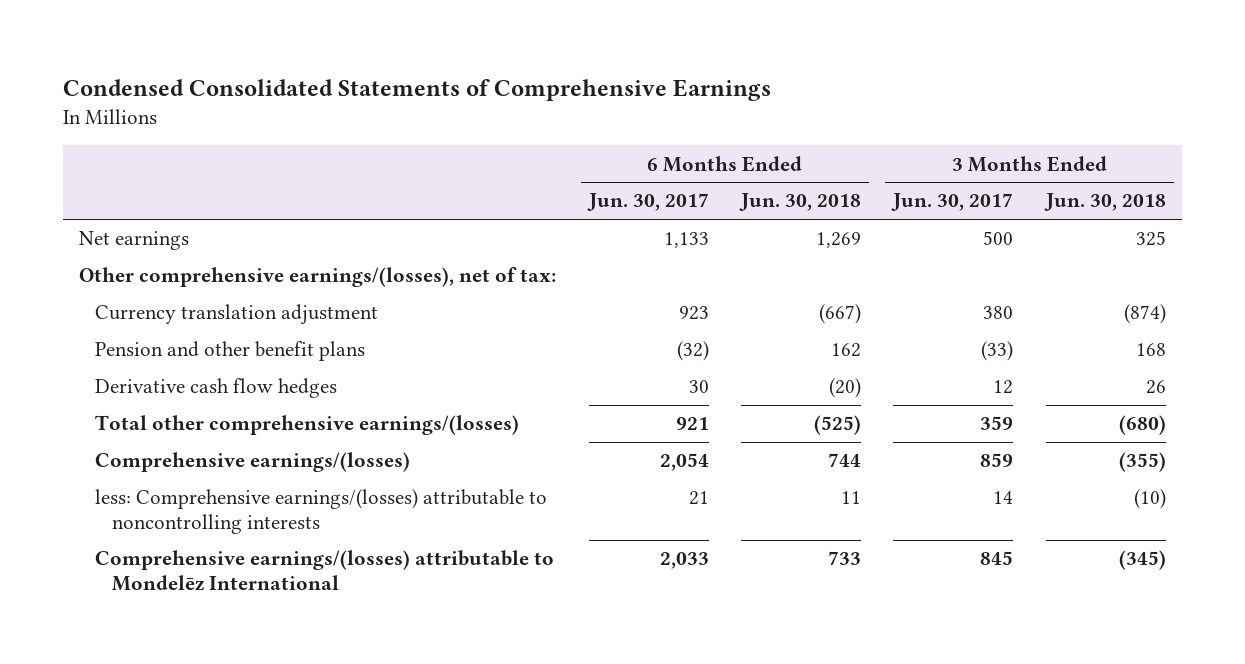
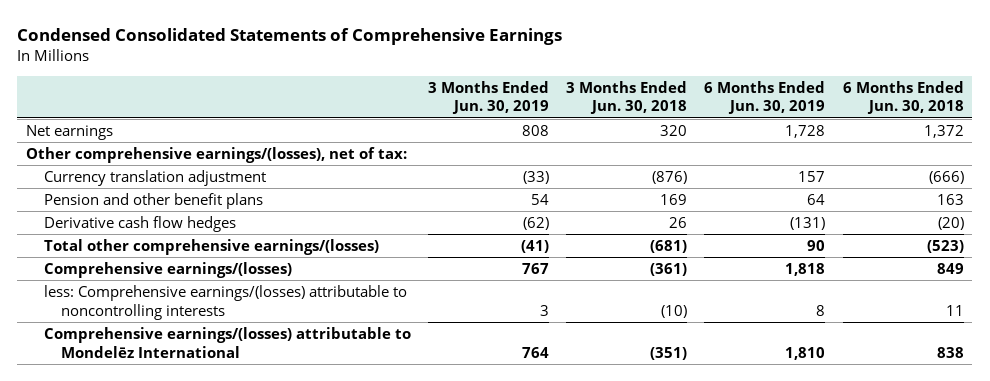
[586,193,709,212] Jun. 30, 2017 -> none
[891,193,1014,212] Jun. 30, 2017 -> none
none -> [427,80,549,115] 3 Months Ended Jun. 30, 2019
none -> [704,80,826,115] 6 Months Ended Jun. 30, 2019
[816,232,862,249] 1,269 -> [923,125,964,139] 1,372
[1135,231,1166,247] 325 -> [660,125,688,137] 320
[819,304,862,325] (667) -> [928,171,964,185] (666)
[1123,304,1166,325] (874) -> [652,171,688,185] (876)
[831,343,862,358] 162 -> [936,194,964,206] 163
[1135,343,1166,357] 168 -> [660,194,688,206] 169
[814,415,862,436] (525) -> [926,240,964,254] (523)
[1118,415,1166,436] (680) -> [650,240,688,254] (681)
[828,453,862,468] 744 -> [936,263,964,275] 849
[1118,452,1166,473] (355) -> [650,263,688,277] (361)
[828,551,862,566] 733 -> [936,346,964,358] 838
[1118,550,1166,571] (345) -> [650,346,688,360] (351)

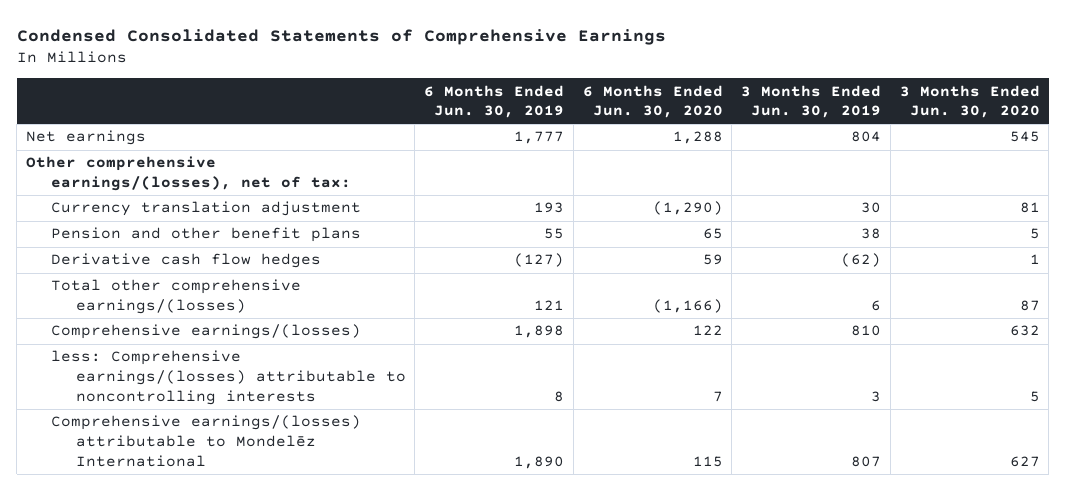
[566,80,688,115] 3 Months Ended Jun. 30, 2018 -> none
[842,80,964,115] 6 Months Ended Jun. 30, 2018 -> none
none -> [582,84,723,119] 6 Months Ended Jun. 30, 2020
none -> [899,84,1040,119] 3 Months Ended Jun. 30, 2020
[521,125,549,137] 808 -> [851,131,882,143] 804
[785,125,826,139] 1,728 -> [514,131,565,145] 1,777
[522,171,549,185] (33) -> [861,202,882,214] 30
[798,171,826,183] 157 -> [534,202,565,214] 193
[530,194,549,206] 54 -> [861,228,882,240] 38
[807,194,826,206] 64 -> [544,228,565,240] 55
[790,217,826,231] (131) -> [514,253,565,268] (127)
[520,240,549,254] (41) -> [871,300,882,312] 6
[807,240,826,252] 90 -> [534,300,565,311] 121
[521,263,549,275] 767 -> [851,325,882,337] 810
[785,263,826,277] 1,818 -> [514,325,565,339] 1,898
[521,346,549,358] 764 -> [851,455,882,467] 807
[785,346,826,360] 1,810 -> [514,455,565,469] 1,890

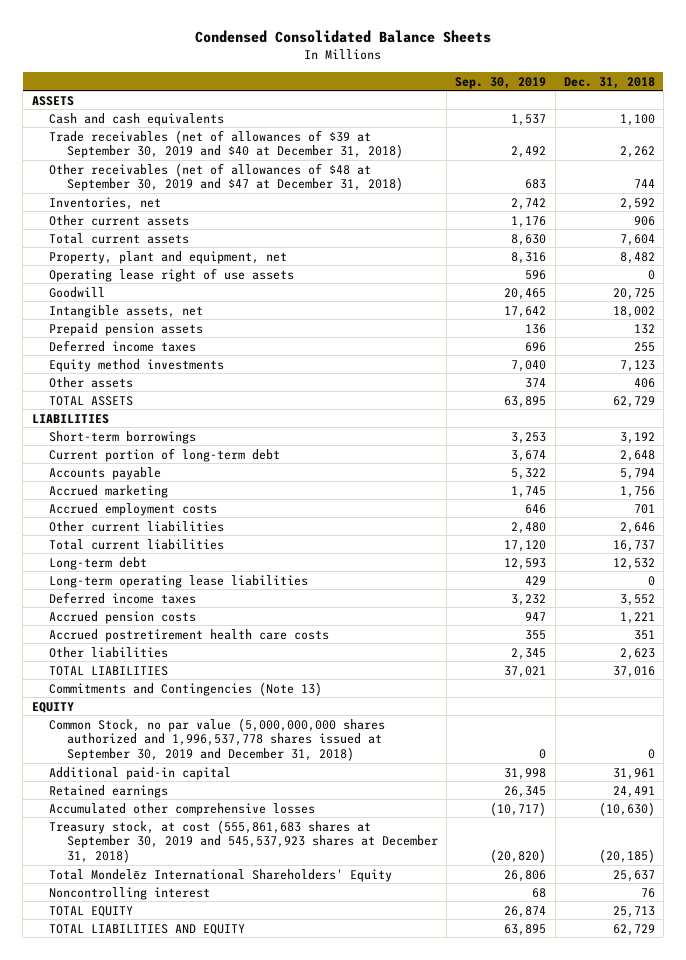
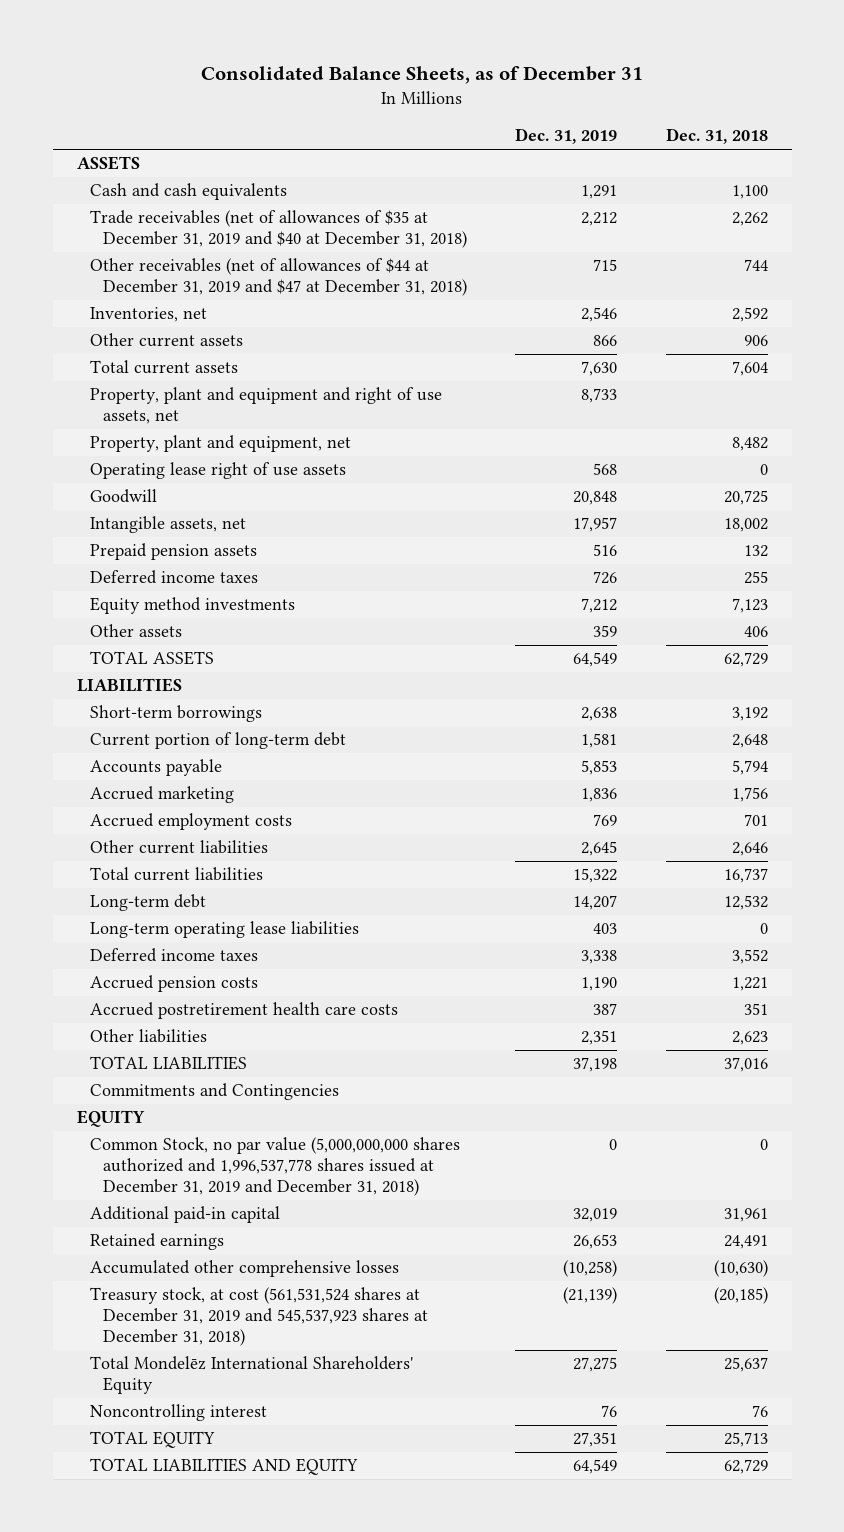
[195,30,492,44] Condensed Consolidated Balance Sheets -> [201,66,644,85] Consolidated Balance Sheets, as of December 31
[455,76,547,89] Sep. 30, 2019 -> none
none -> [515,128,618,145] Dec. 31, 2019
[49,129,404,159] Trade receivables (net of allowances of $39 at September 30, 2019 and $40 at December 31, 2018) -> [89,210,468,249] Trade receivables (net of allowances of $35 at December 31, 2019 and $40 at December 31, 2018)
[49,162,404,192] Other receivables (net of allowances of $48 at September 30, 2019 and $47 at December 31, 2018) -> [89,258,468,297] Other receivables (net of allowances of $44 at December 31, 2019 and $47 at December 31, 2018)
none -> [89,387,442,425] Property, plant and equipment and right of use assets, net
[49,681,323,696] Commitments and Contingencies (Note 13) -> [89,1083,339,1101] Commitments and Contingencies
[49,717,386,762] Common Stock, no par value (5,000,000,000 shares authorized and 1,996,537,778 shares issued at September 30, 2019 and December 31, 2018) -> [89,1137,460,1197] Common Stock, no par value (5,000,000,000 shares authorized and 1,996,537,778 shares issued at December 31, 2019 and December 31, 2018)
[49,819,439,864] Treasury stock, at cost (555,861,683 shares at September 30, 2019 and 545,537,923 shares at December 31, 2018) -> [89,1287,429,1347] Treasury stock, at cost (561,531,524 shares at December 31, 2019 and 545,537,923 shares at December 31, 2018)

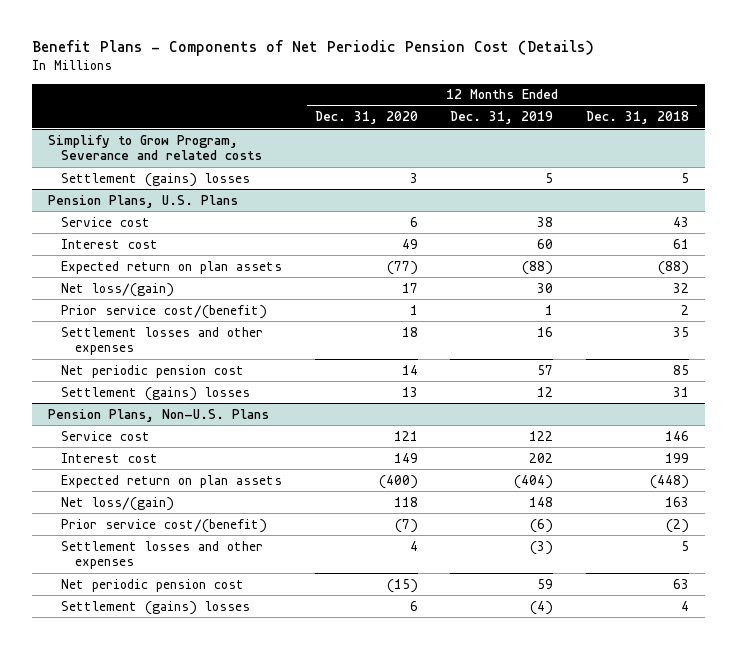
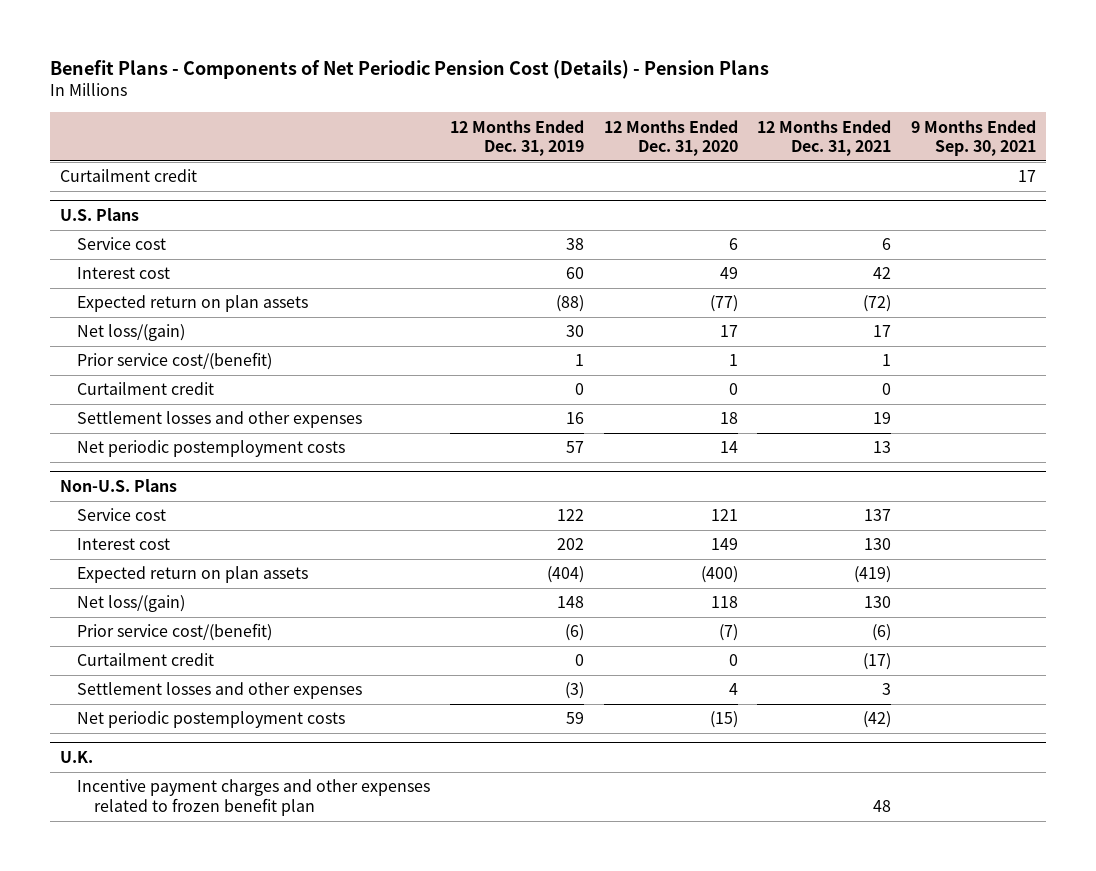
[31,40,594,57] Benefit Plans - Components of Net Periodic Pension Cost (Details) -> [50,59,770,79] Benefit Plans - Components of Net Periodic Pension Cost (Details) - Pension Plans
[586,111,690,125] Dec. 31, 2018 -> none
none -> [757,119,892,157] 12 Months Ended Dec. 31, 2021
none -> [910,119,1036,157] 9 Months Ended Sep. 30, 2021
[47,134,263,161] Simplify to Grow Program, Severance and related costs -> none
[61,172,251,187] Settlement (gains) losses -> none
none -> [60,169,198,183] Curtailment credit
[47,194,238,208] Pension Plans, U.S. Plans -> [60,208,140,222] U.S. Plans
none -> [77,382,215,396] Curtailment credit
[61,386,251,401] Settlement (gains) losses -> none
[61,364,245,378] Net periodic pension cost -> [77,440,346,458] Net periodic postemployment costs
[47,408,269,422] Pension Plans, Non-U.S. Plans -> [60,479,178,493] Non-U.S. Plans
none -> [77,653,215,667] Curtailment credit
[61,600,251,615] Settlement (gains) losses -> none
[61,578,245,592] Net periodic pension cost -> [77,711,346,729] Net periodic postemployment costs
none -> [60,751,94,764] U.K.
none -> [77,779,431,816] Incentive payment charges and other expenses related to frozen benefit plan

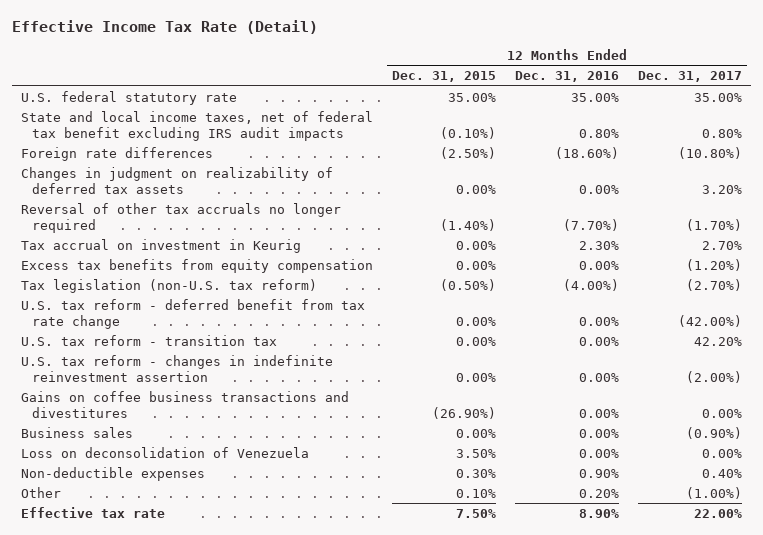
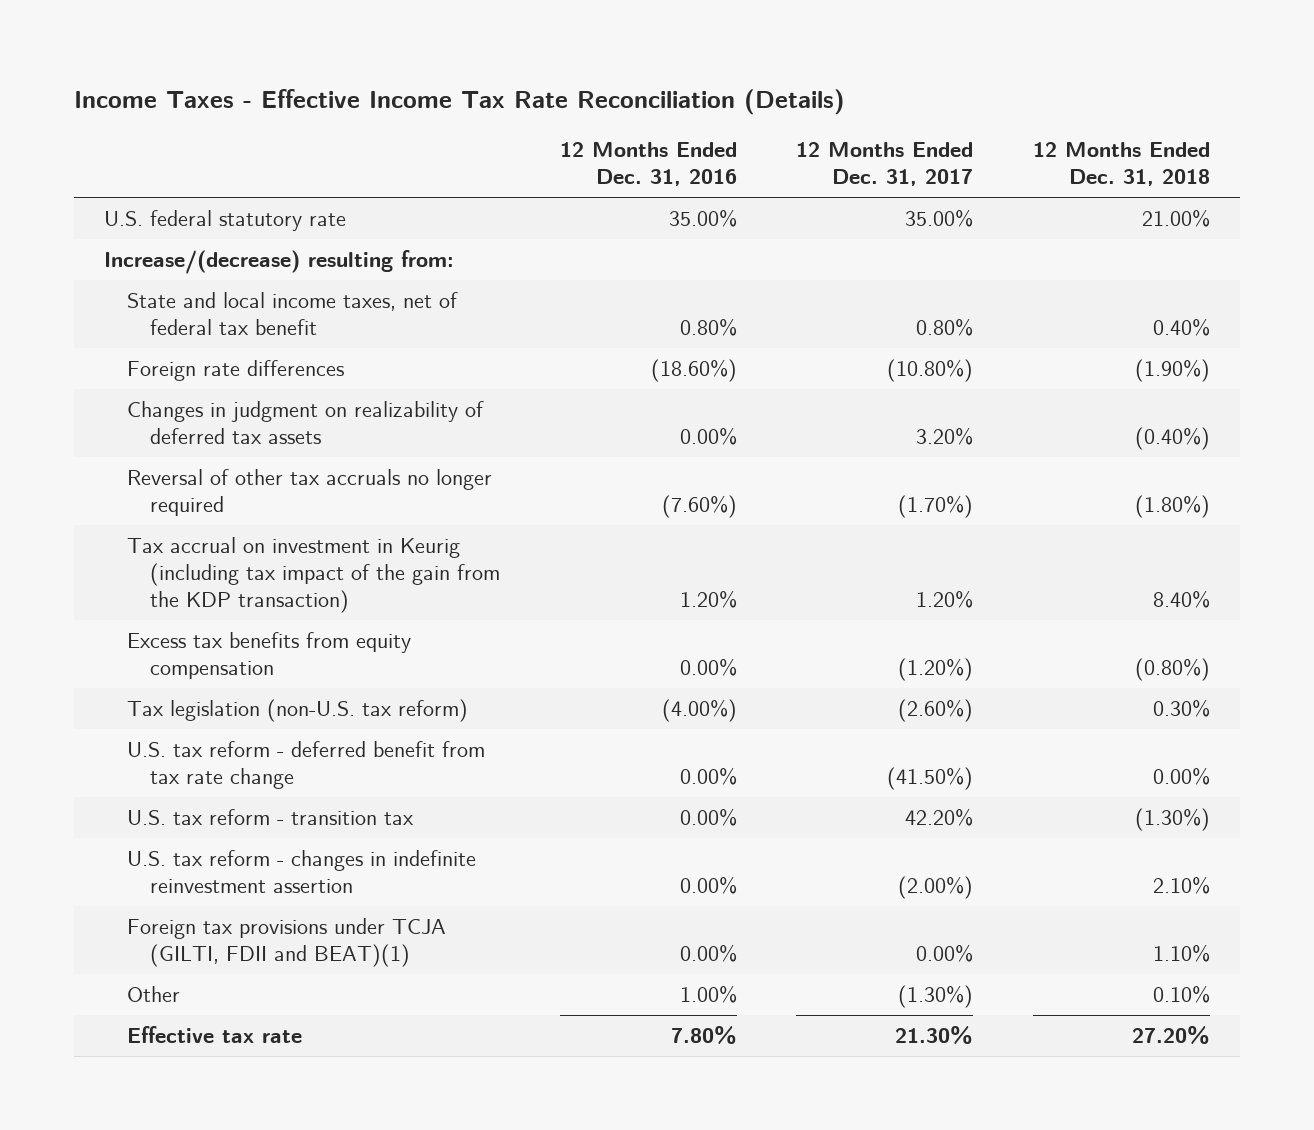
[11,19,318,34] Effective Income Tax Rate (Detail) -> [74,88,846,115] Income Taxes - Effective Income Tax Rate Reconciliation (Details)
[392,71,497,83] Dec. 31, 2015 -> none
none -> [1032,142,1210,187] 12 Months Ended Dec. 31, 2018
none -> [104,250,455,275] Increase/(decrease) resulting from:
[21,110,374,141] State and local income taxes, net of federal tax benefit excluding IRS audit impacts -> [127,292,459,336] State and local income taxes, net of federal tax benefit
[563,218,620,231] (7.70%) -> [661,495,737,519] (7.60%)
[21,238,302,253] Tax accrual on investment in Keurig -> [127,537,501,614] Tax accrual on investment in Keurig (including tax impact of the gain from the KDP transaction)
[579,240,620,250] 2.30% -> [679,590,737,609] 1.20%
[701,240,742,250] 2.70% -> [916,590,974,609] 1.20%
[685,278,742,291] (2.70%) -> [898,699,974,723] (2.60%)
[677,314,742,327] (42.00%) -> [887,767,974,791] (41.50%)
[21,390,350,418] Gains on coffee business transactions and divestitures -> none
[21,426,134,438] Business sales -> none
[21,446,310,458] Loss on deconsolidation of Venezuela -> none
[21,466,206,481] Non-deductible expenses -> none
none -> [127,918,447,968] Foreign tax provisions under TCJA (GILTI, FDII and BEAT)(1)
[579,488,620,498] 0.20% -> [679,985,737,1004] 1.00%
[685,486,742,499] (1.00%) -> [898,985,974,1009] (1.30%)
[579,508,620,518] 8.90% -> [670,1026,737,1045] 7.80%
[693,508,742,518] 22.00% -> [895,1026,974,1045] 21.30%

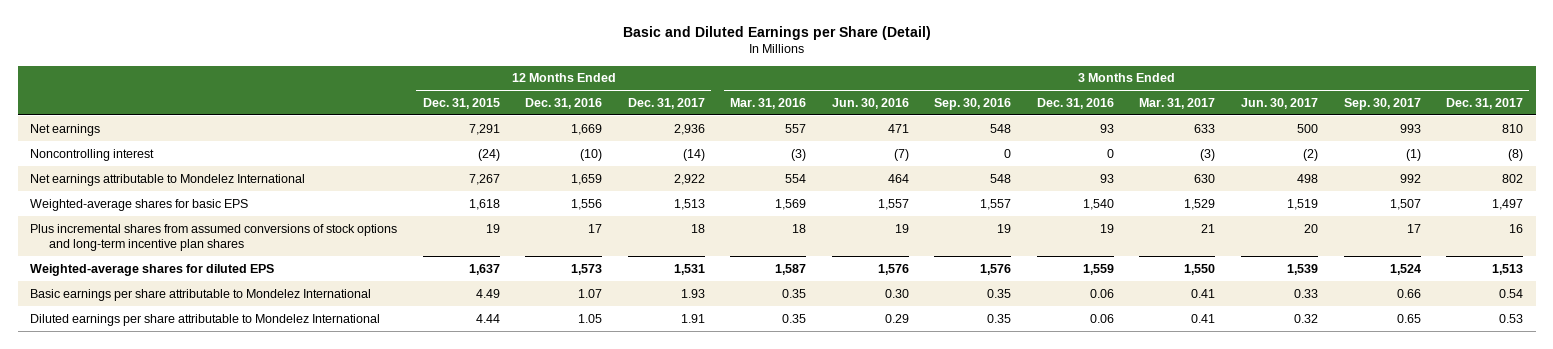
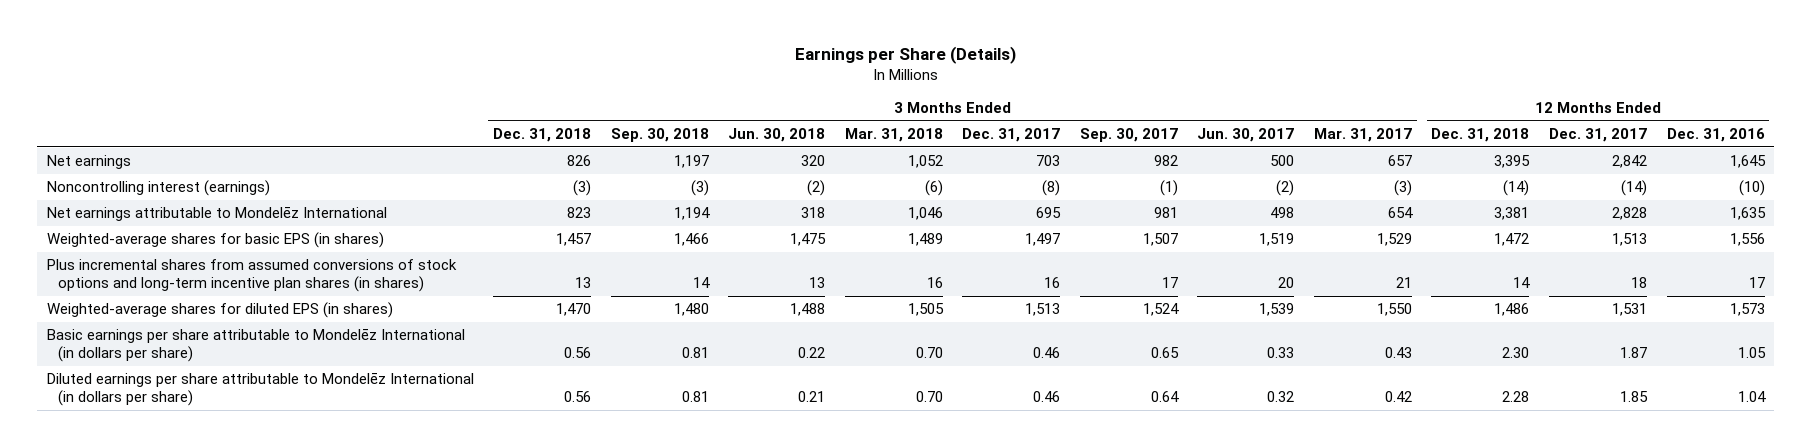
[622,25,931,40] Basic and Diluted Earnings per Share (Detail) -> [794,46,1016,65] Earnings per Share (Details)
[422,97,500,109] Dec. 31, 2015 -> none
[730,97,807,109] Mar. 31, 2016 -> none
[831,97,909,109] Jun. 30, 2016 -> none
[934,97,1012,110] Sep. 30, 2016 -> none
[1036,97,1114,109] Dec. 31, 2016 -> none
none -> [493,127,592,142] Dec. 31, 2018
none -> [610,127,709,142] Sep. 30, 2018
none -> [728,127,826,142] Jun. 30, 2018
none -> [844,127,943,142] Mar. 31, 2018
none -> [1431,127,1530,142] Dec. 31, 2018
[571,123,603,135] 1,669 -> [1729,155,1766,169] 1,645
[673,123,705,135] 2,936 -> [1612,155,1648,169] 2,842
[1194,123,1216,133] 633 -> [1387,155,1412,167] 657
[1399,123,1421,133] 993 -> [1153,155,1178,167] 982
[1502,123,1524,133] 810 -> [1036,155,1061,167] 703
[30,148,155,161] Noncontrolling interest -> [46,180,270,197] Noncontrolling interest (earnings)
[30,173,306,186] Net earnings attributable to Mondelez International -> [46,207,387,222] Net earnings attributable to Mondelēz International
[571,173,603,185] 1,659 -> [1729,207,1766,221] 1,635
[673,173,705,185] 2,922 -> [1612,207,1648,221] 2,828
[1194,173,1216,183] 630 -> [1387,207,1413,219] 654
[1399,173,1421,183] 992 -> [1153,207,1178,219] 981
[1502,173,1524,183] 802 -> [1036,207,1062,219] 695
[30,198,249,211] Weighted-average shares for basic EPS -> [46,232,384,249] Weighted-average shares for basic EPS (in shares)
[30,223,398,252] Plus incremental shares from assumed conversions of stock options and long-term incentive plan shares -> [46,259,457,293] Plus incremental shares from assumed conversions of stock options and long-term incentive plan shares (in shares)
[30,263,275,276] Weighted-average shares for diluted EPS -> [46,302,393,319] Weighted-average shares for diluted EPS (in shares)
[30,288,372,301] Basic earnings per share attributable to Mondelez International -> [46,329,465,363] Basic earnings per share attributable to Mondelēz International (in dollars per share)
[578,288,603,298] 1.07 -> [1737,347,1766,359] 1.05
[680,288,705,298] 1.93 -> [1620,347,1648,359] 1.87
[1191,288,1216,298] 0.41 -> [1384,347,1412,359] 0.43
[1396,288,1421,298] 0.66 -> [1150,347,1179,359] 0.65
[1499,288,1524,298] 0.54 -> [1033,347,1061,359] 0.46
[30,313,381,326] Diluted earnings per share attributable to Mondelez International -> [46,373,474,407] Diluted earnings per share attributable to Mondelēz International (in dollars per share)
[578,313,603,323] 1.05 -> [1737,391,1766,403] 1.04
[680,313,705,323] 1.91 -> [1620,391,1649,403] 1.85
[1191,313,1216,323] 0.41 -> [1384,391,1412,403] 0.42
[1396,313,1421,323] 0.65 -> [1150,391,1179,403] 0.64
[1499,313,1524,323] 0.53 -> [1033,391,1061,403] 0.46

